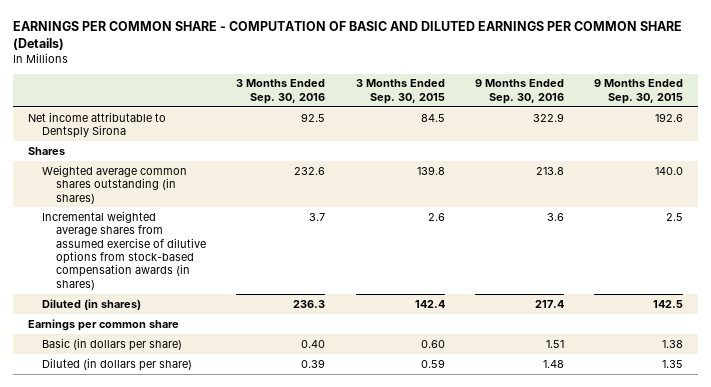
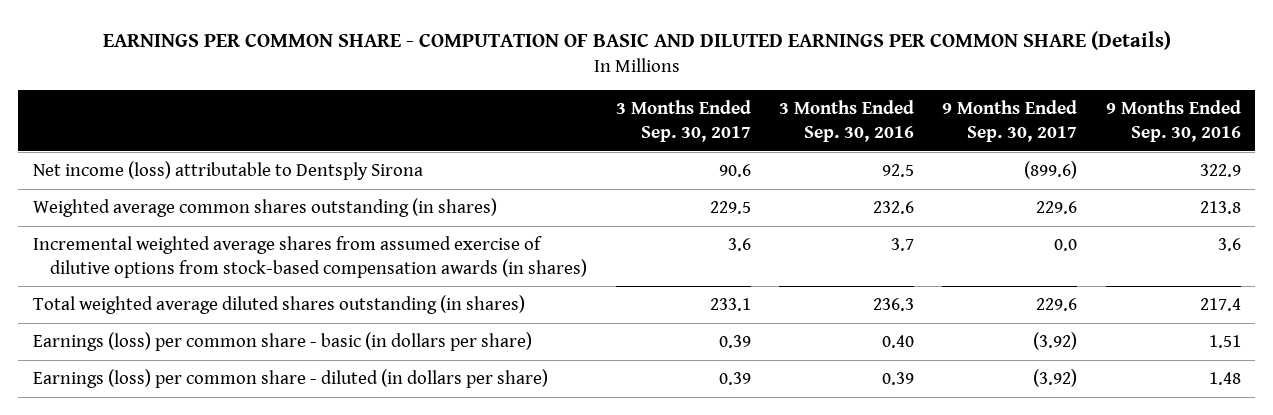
[355,79,445,104] 3 Months Ended Sep. 30, 2015 -> none
[593,79,683,104] 9 Months Ended Sep. 30, 2015 -> none
none -> [615,100,751,142] 3 Months Ended Sep. 30, 2017
none -> [942,100,1078,142] 9 Months Ended Sep. 30, 2017
[28,146,66,155] Shares -> none
[28,111,167,139] Net income attributable to Dentsply Sirona -> [32,161,423,181] Net income (loss) attributable to Dentsply Sirona
[28,318,180,331] Earnings per common share -> none
[42,298,142,310] Diluted (in shares) -> [32,295,525,315] Total weighted average diluted shares outstanding (in shares)
[42,337,183,351] Basic (in dollars per share) -> [32,332,532,352] Earnings (loss) per common share - basic (in dollars per share)
[42,357,193,371] Diluted (in dollars per share) -> [32,369,548,389] Earnings (loss) per common share - diluted (in dollars per share)

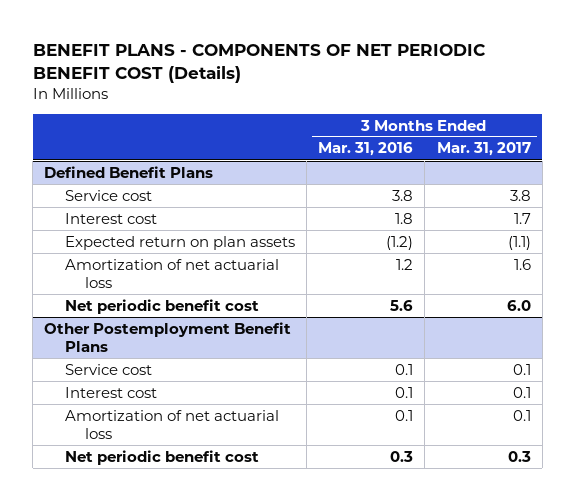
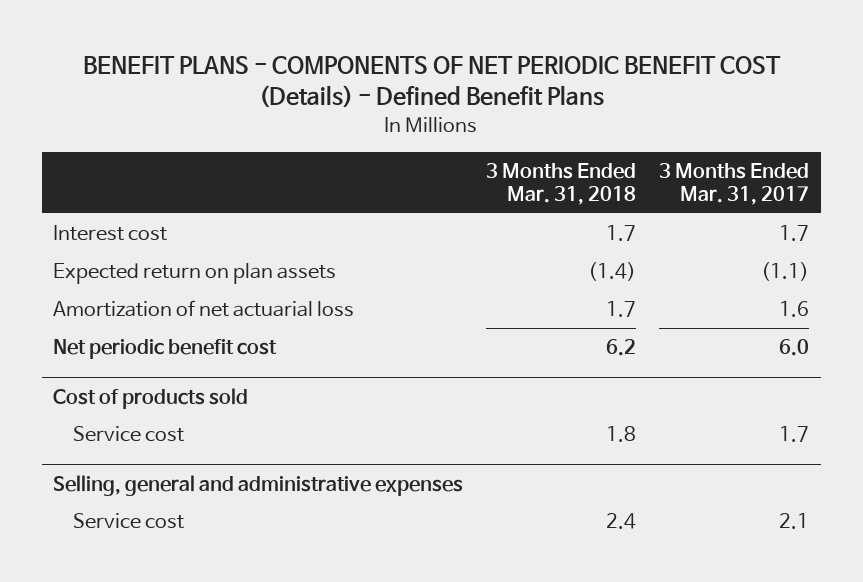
[32,43,486,83] BENEFIT PLANS - COMPONENTS OF NET PERIODIC BENEFIT COST (Details) -> [83,55,782,109] BENEFIT PLANS - COMPONENTS OF NET PERIODIC BENEFIT COST (Details) - Defined Benefit Plans
[318,142,414,157] Mar. 31, 2016 -> none
none -> [486,162,637,206] 3 Months Ended Mar. 31, 2018
[44,165,214,178] Defined Benefit Plans -> none
[64,189,152,201] Service cost -> none
[44,321,292,352] Other Postemployment Benefit Plans -> none
[64,386,157,398] Interest cost -> none
[64,409,279,439] Amortization of net actuarial loss -> none
[64,449,259,465] Net periodic benefit cost -> none
none -> [53,387,249,409] Cost of products sold
[512,363,531,375] 0.1 -> [779,426,810,443] 1.7
none -> [53,474,464,496] Selling, general and administrative expenses
none -> [72,513,184,530] Service cost

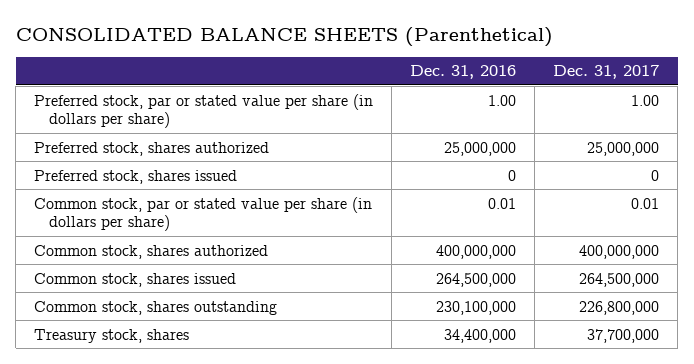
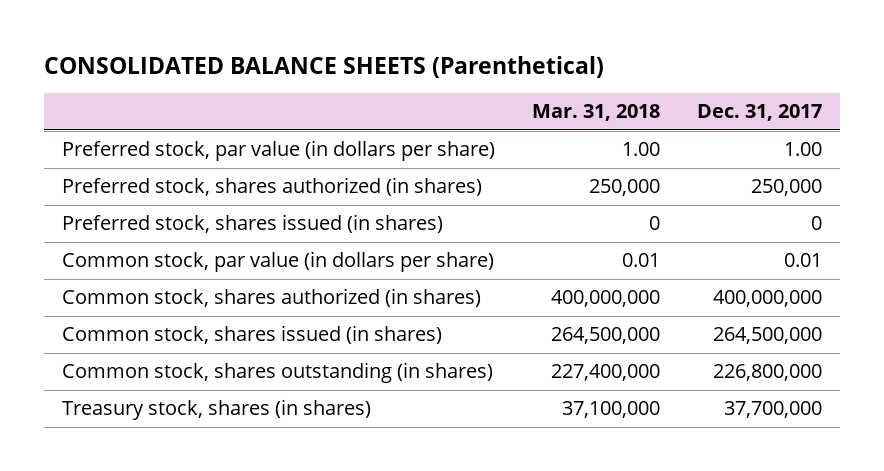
[410,65,517,80] Dec. 31, 2016 -> none
none -> [531,104,660,122] Mar. 31, 2018
[34,93,374,129] Preferred stock, par or stated value per share (in dollars per share) -> [62,140,496,162] Preferred stock, par value (in dollars per share)
[34,141,270,156] Preferred stock, shares authorized -> [62,177,483,197] Preferred stock, shares authorized (in shares)
[587,141,660,156] 25,000,000 -> [750,179,822,197] 250,000
[34,169,238,184] Preferred stock, shares issued -> [62,214,444,234] Preferred stock, shares issued (in shares)
[34,196,373,232] Common stock, par or stated value per share (in dollars per share) -> [62,251,495,273] Common stock, par value (in dollars per share)
[34,244,269,259] Common stock, shares authorized -> [62,288,482,308] Common stock, shares authorized (in shares)
[34,272,237,287] Common stock, shares issued -> [62,325,443,345] Common stock, shares issued (in shares)
[34,300,278,315] Common stock, shares outstanding -> [62,362,494,384] Common stock, shares outstanding (in shares)
[34,328,190,343] Treasury stock, shares -> [62,399,372,421] Treasury stock, shares (in shares)

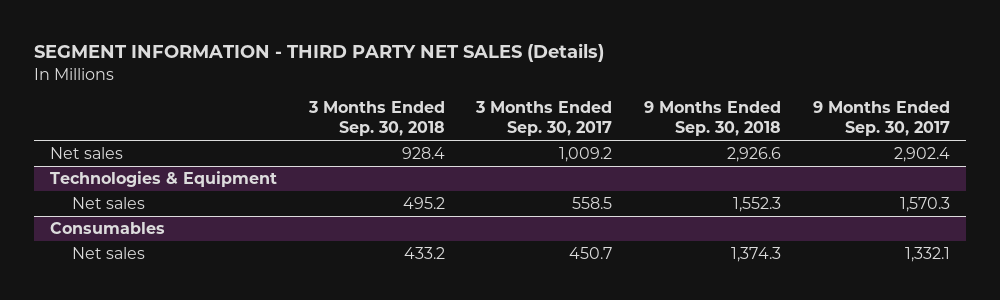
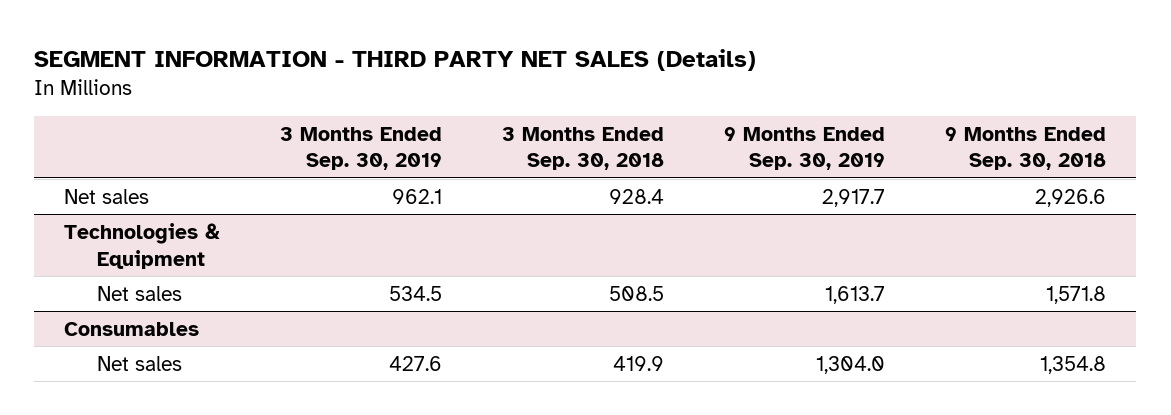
[475,101,613,137] 3 Months Ended Sep. 30, 2017 -> none
[812,101,950,137] 9 Months Ended Sep. 30, 2017 -> none
none -> [280,126,443,171] 3 Months Ended Sep. 30, 2019
none -> [724,126,886,171] 9 Months Ended Sep. 30, 2019
[402,196,445,209] 495.2 -> [609,285,665,301] 508.5
[733,196,782,212] 1,552.3 -> [1046,285,1107,304] 1,571.8
[403,246,445,259] 433.2 -> [613,355,665,371] 419.9
[731,246,782,262] 1,374.3 -> [1040,355,1107,374] 1,354.8

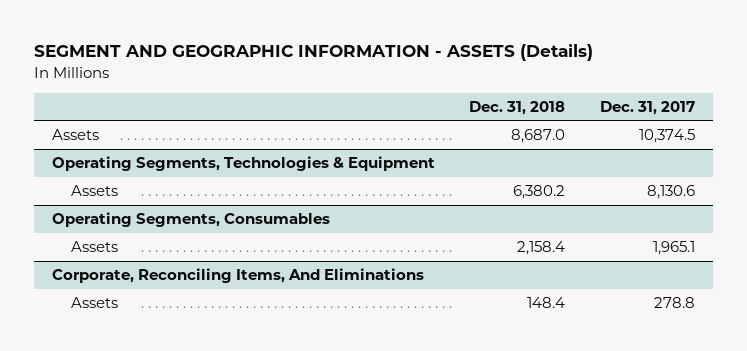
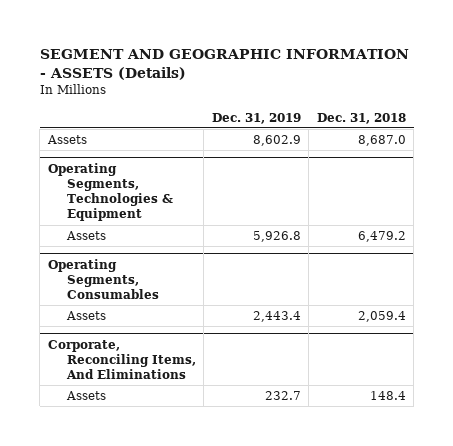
[600,100,696,115] Dec. 31, 2017 -> none
none -> [211,112,301,124] Dec. 31, 2019
[513,185,566,200] 6,380.2 -> [357,231,406,243] 6,479.2
[517,241,566,256] 2,158.4 -> [357,311,406,323] 2,059.4

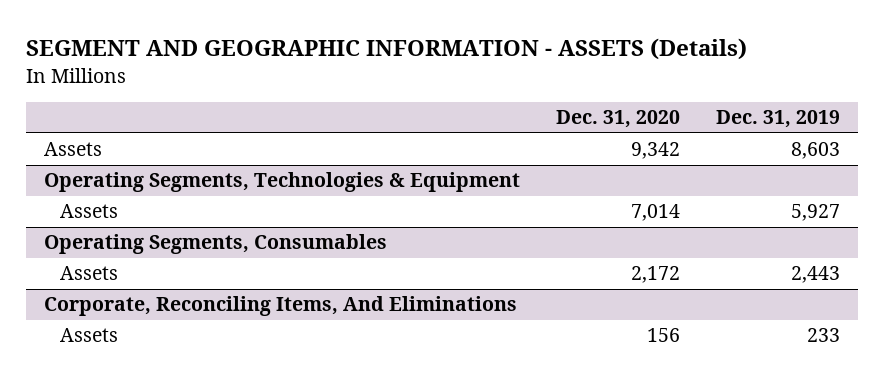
[316,112,406,124] Dec. 31, 2018 -> none
none -> [556,110,681,129] Dec. 31, 2020
[252,135,301,147] 8,602.9 -> [790,142,840,160] 8,603
[252,231,301,243] 5,926.8 -> [790,204,840,222] 5,927
[252,311,301,323] 2,443.4 -> [790,266,840,284] 2,443
[264,391,301,401] 232.7 -> [806,328,840,343] 233

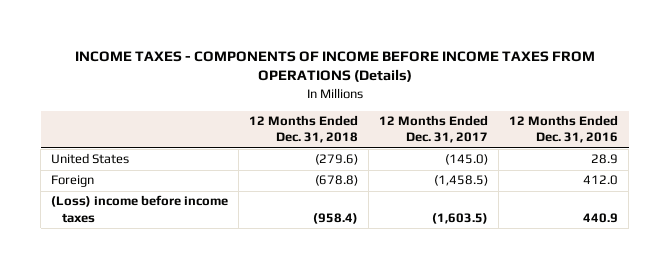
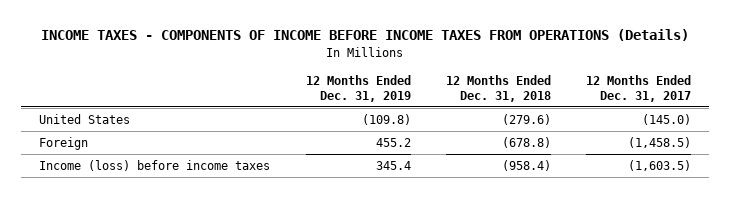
[509,114,619,144] 12 Months Ended Dec. 31, 2016 -> none
none -> [305,75,411,102] 12 Months Ended Dec. 31, 2019
[51,195,229,223] (Loss) income before income taxes -> [39,159,271,171] Income (loss) before income taxes

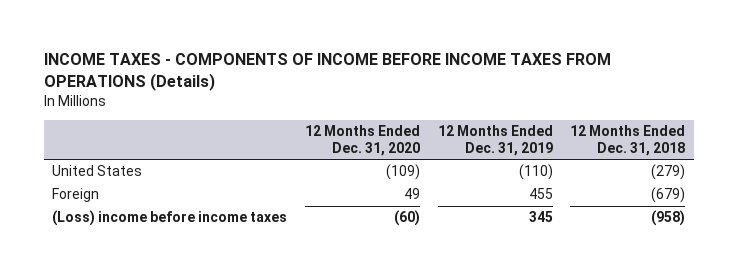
[586,75,692,102] 12 Months Ended Dec. 31, 2017 -> none
none -> [305,125,421,156] 12 Months Ended Dec. 31, 2020
[361,113,411,125] (109.8) -> [518,164,553,181] (110)
[501,113,551,125] (279.6) -> [651,164,686,181] (279)
[375,137,411,147] 455.2 -> [528,188,553,200] 455
[501,136,551,148] (678.8) -> [651,187,686,204] (679)
[39,159,271,171] Income (loss) before income taxes -> [52,210,288,227] (Loss) income before income taxes
[375,160,411,170] 345.4 -> [528,211,553,223] 345
[501,159,551,171] (958.4) -> [651,210,686,227] (958)

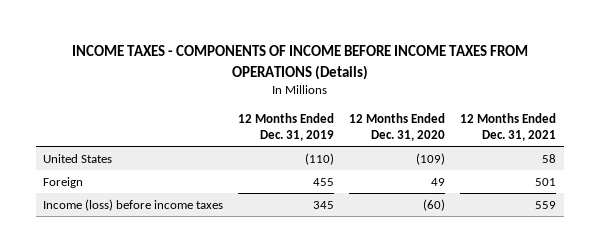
[570,125,686,156] 12 Months Ended Dec. 31, 2018 -> none
none -> [460,113,557,142] 12 Months Ended Dec. 31, 2021
[52,210,288,227] (Loss) income before income taxes -> [43,198,224,211] Income (loss) before income taxes

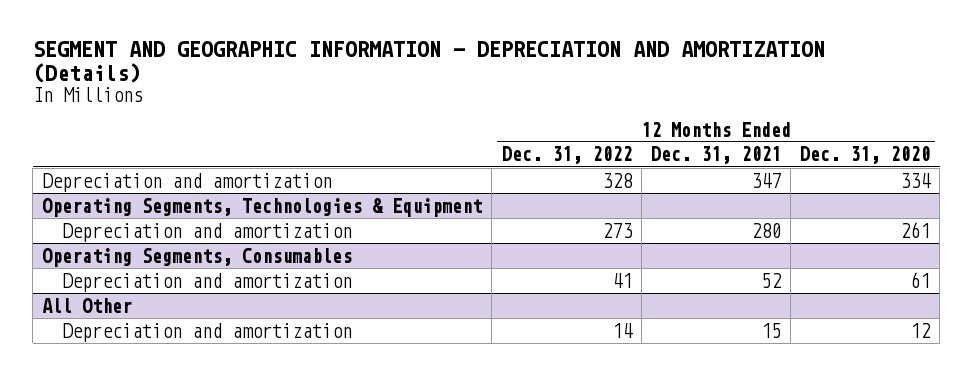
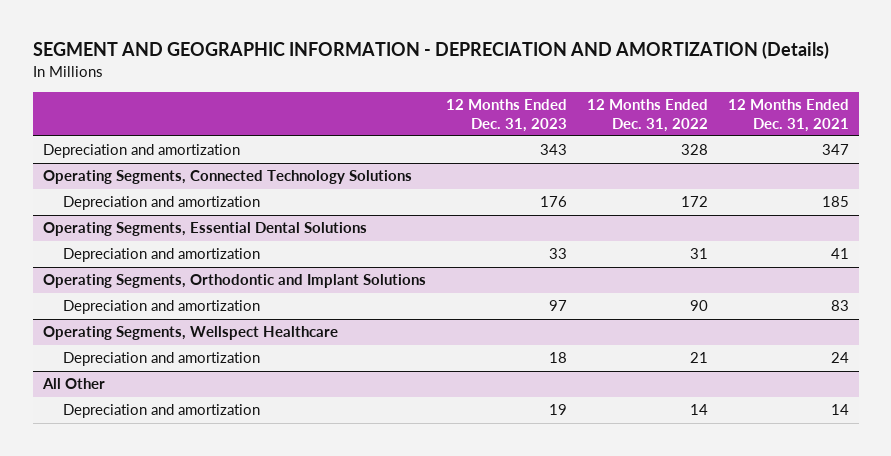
[800,146,931,165] Dec. 31, 2020 -> none
none -> [445,99,567,132] 12 Months Ended Dec. 31, 2023
[42,197,483,217] Operating Segments, Technologies & Equipment -> none
[42,247,353,267] Operating Segments, Consumables -> none
none -> [42,170,412,185] Operating Segments, Connected Technology Solutions
[601,222,633,238] 273 -> [680,196,708,208] 172
[750,222,781,238] 280 -> [821,196,849,208] 185
none -> [42,222,367,237] Operating Segments, Essential Dental Solutions
[611,272,632,288] 41 -> [689,248,708,260] 31
[760,272,782,288] 52 -> [830,248,849,260] 41
none -> [42,274,426,289] Operating Segments, Orthodontic and Implant Solutions
none -> [63,300,261,315] Depreciation and amortization
none -> [42,326,338,341] Operating Segments, Wellspect Healthcare
none -> [63,352,261,367] Depreciation and amortization
[760,322,781,338] 15 -> [830,404,849,416] 14

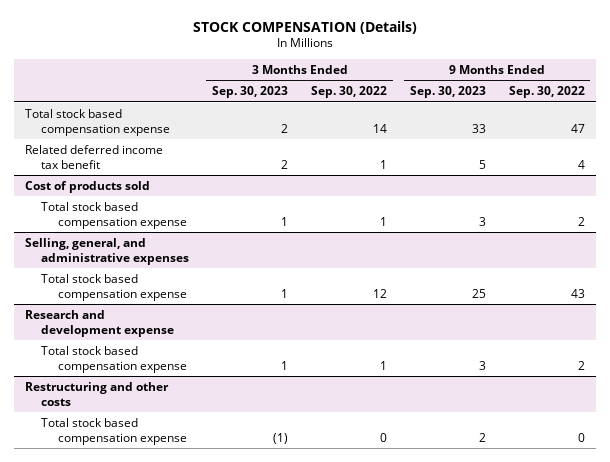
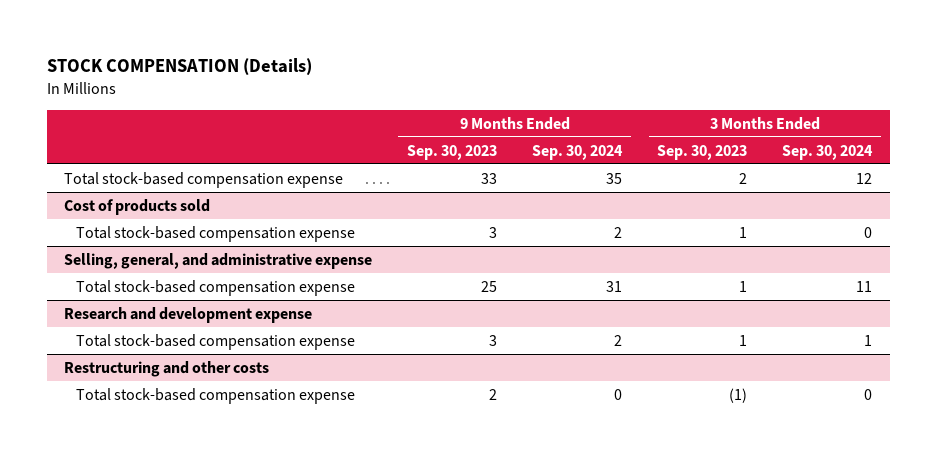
[311,86,388,99] Sep. 30, 2022 -> none
[508,86,585,99] Sep. 30, 2022 -> none
none -> [532,144,624,160] Sep. 30, 2024
none -> [782,144,874,160] Sep. 30, 2024
[25,144,164,169] Related deferred income tax benefit -> none
[25,108,171,136] Total stock based compensation expense -> [64,171,344,188] Total stock-based compensation expense
[41,201,187,229] Total stock based compensation expense -> [75,225,355,242] Total stock-based compensation expense
[25,237,190,265] Selling, general, and administrative expenses -> [64,252,373,269] Selling, general, and administrative expense
[41,273,187,301] Total stock based compensation expense -> [75,279,355,296] Total stock-based compensation expense
[41,345,187,373] Total stock based compensation expense -> [75,333,355,350] Total stock-based compensation expense
[41,417,187,445] Total stock based compensation expense -> [75,387,355,404] Total stock-based compensation expense

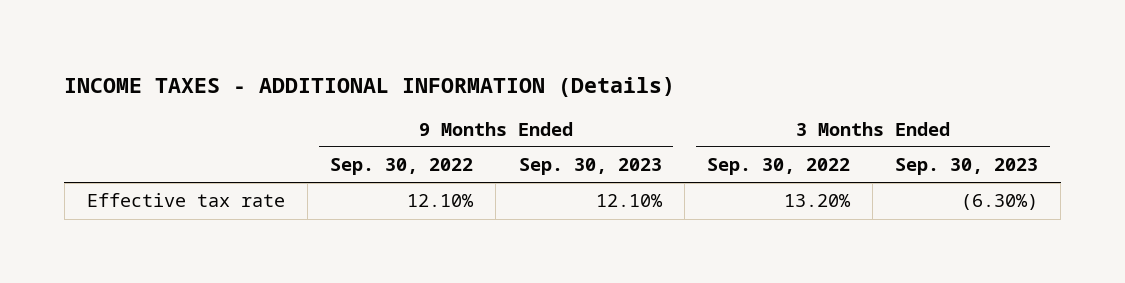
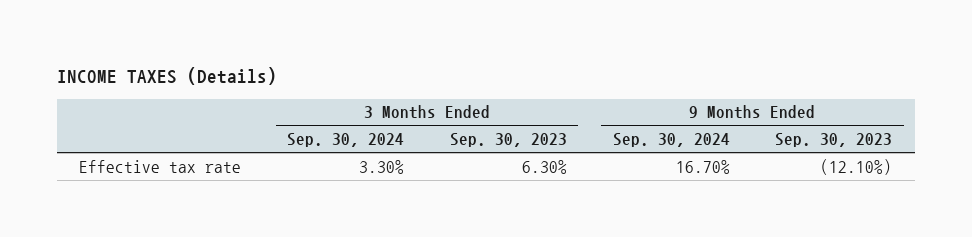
[64,76,676,97] INCOME TAXES - ADDITIONAL INFORMATION (Details) -> [56,67,277,86] INCOME TAXES (Details)
[330,158,474,176] Sep. 30, 2022 -> none
[706,158,850,176] Sep. 30, 2022 -> none
none -> [287,133,405,148] Sep. 30, 2024
none -> [612,133,730,148] Sep. 30, 2024
[595,194,663,208] 12.10% -> [820,158,893,175] (12.10%)
[961,194,1039,211] (6.30%) -> [521,159,567,174] 6.30%

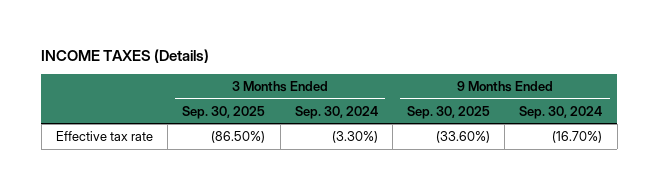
[449,133,567,148] Sep. 30, 2023 -> none
[775,133,893,148] Sep. 30, 2023 -> none
none -> [182,105,266,119] Sep. 30, 2025
none -> [407,105,491,119] Sep. 30, 2025
[359,159,405,174] 3.30% -> [331,130,378,143] (3.30%)
[675,159,730,174] 16.70% -> [552,130,603,143] (16.70%)

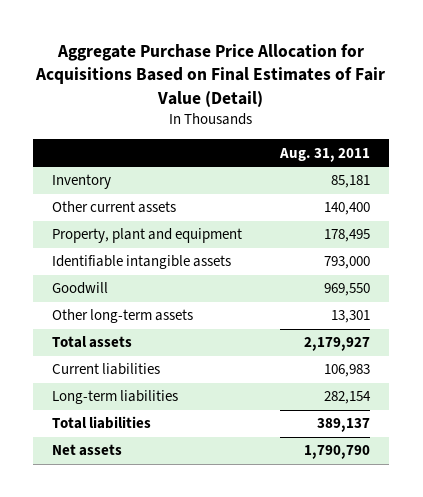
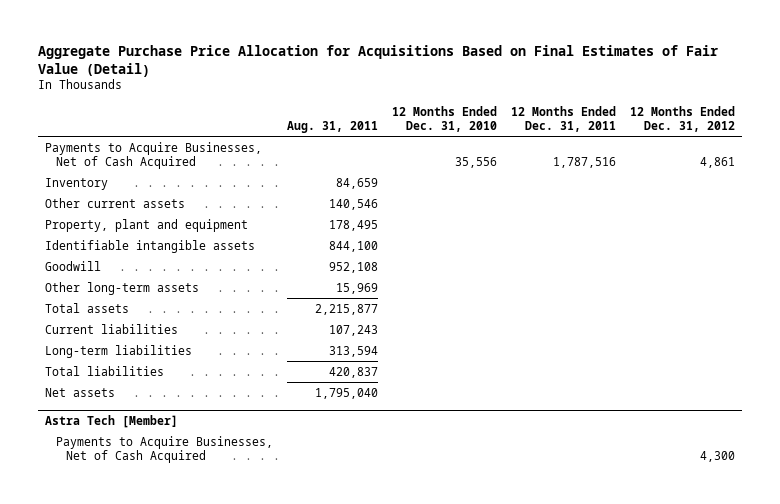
none -> [391,105,497,133] 12 Months Ended Dec. 31, 2010
none -> [511,105,617,133] 12 Months Ended Dec. 31, 2011
none -> [630,105,736,133] 12 Months Ended Dec. 31, 2012
none -> [44,141,262,170] Payments to Acquire Businesses, Net of Cash Acquired
[331,175,371,189] 85,181 -> [335,177,378,189] 84,659
[324,202,371,216] 140,400 -> [328,198,378,210] 140,546
[324,256,371,270] 793,000 -> [328,240,378,252] 844,100
[324,283,371,297] 969,550 -> [328,261,378,273] 952,108
[331,310,371,324] 13,301 -> [335,282,378,294] 15,969
[304,337,371,352] 2,179,927 -> [314,303,378,315] 2,215,877
[324,364,371,378] 106,983 -> [328,324,378,336] 107,243
[324,391,372,405] 282,154 -> [328,345,378,357] 313,594
[317,418,371,433] 389,137 -> [328,366,378,378] 420,837
[304,445,371,460] 1,790,790 -> [314,387,378,399] 1,795,040
none -> [44,414,178,428] Astra Tech [Member]
none -> [55,435,273,464] Payments to Acquire Businesses, Net of Cash Acquired

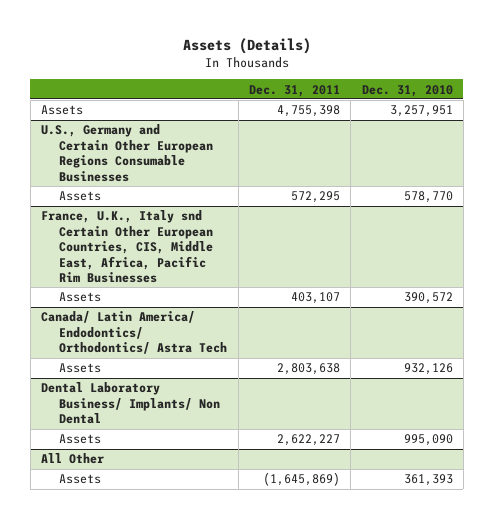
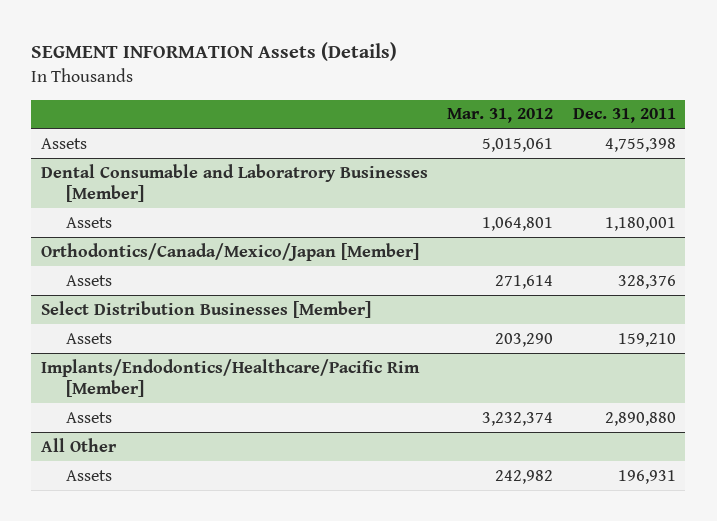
[182,37,311,54] Assets (Details) -> [31,42,398,62] SEGMENT INFORMATION Assets (Details)
[361,84,453,97] Dec. 31, 2010 -> none
none -> [447,108,554,124] Mar. 31, 2012
[41,124,214,182] U.S., Germany and Certain Other European Regions Consumable Businesses -> none
[41,210,214,284] France, U.K., Italy snd Certain Other European Countries, CIS, Middle East, Africa, Pacific Rim Businesses -> none
[41,311,228,355] Canada/ Latin America/ Endodontics/ Orthodontics/ Astra Tech -> none
[41,382,221,425] Dental Laboratory Business/ Implants/ Non Dental -> none
none -> [40,163,428,202] Dental Consumable and Laboratrory Businesses [Member]
[291,191,341,204] 572,295 -> [604,216,676,231] 1,180,001
none -> [40,242,419,261] Orthodontics/Canada/Mexico/Japan [Member]
[291,292,341,305] 403,107 -> [617,274,676,289] 328,376
none -> [40,300,371,318] Select Distribution Businesses [Member]
[277,363,341,376] 2,803,638 -> [617,332,676,347] 159,210
none -> [40,358,420,397] Implants/Endodontics/Healthcare/Pacific Rim [Member]
[277,434,341,447] 2,622,227 -> [604,411,676,426] 2,890,880
[263,472,341,487] (1,645,869) -> [617,469,676,484] 196,931

